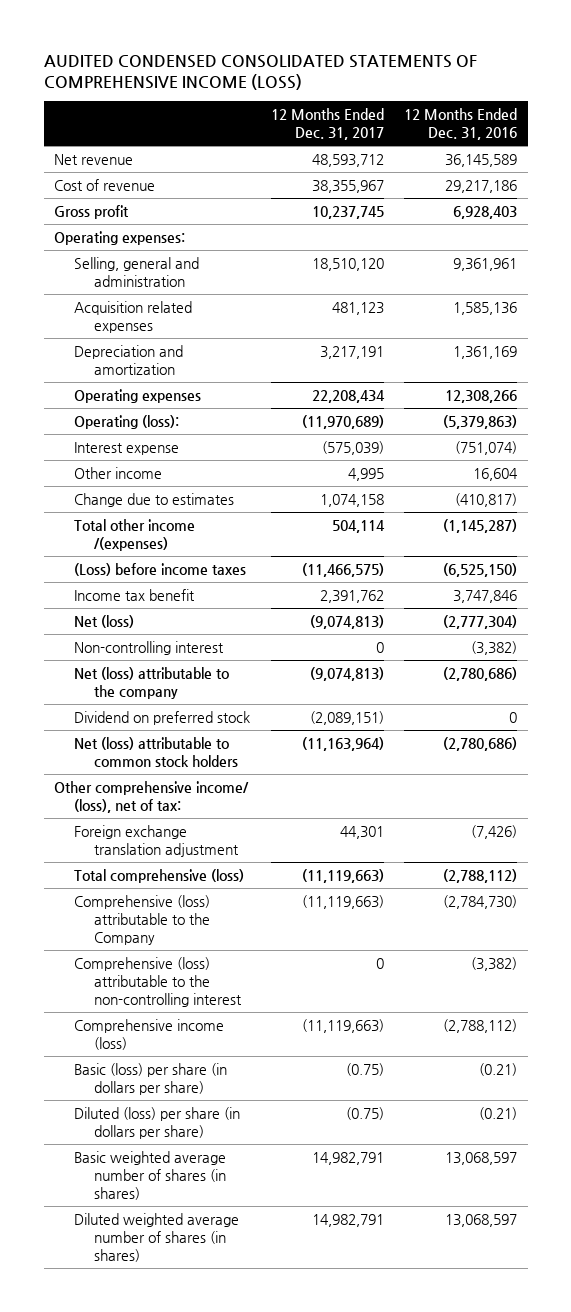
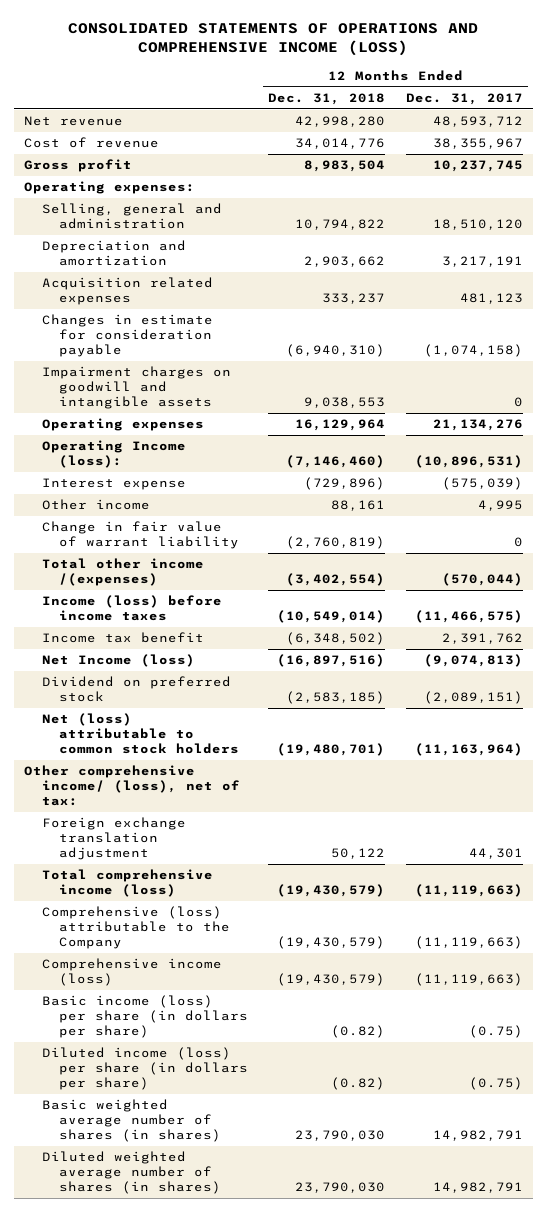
[43,54,477,91] AUDITED CONDENSED CONSOLIDATED STATEMENTS OF COMPREHENSIVE INCOME (LOSS) -> [68,23,479,57] CONSOLIDATED STATEMENTS OF OPERATIONS AND COMPREHENSIVE INCOME (LOSS)
[404,108,518,141] 12 Months Ended Dec. 31, 2016 -> none
none -> [268,92,386,105] Dec. 31, 2018
[74,300,193,333] Acquisition related expenses -> [41,277,213,306] Acquisition related expenses
none -> [41,314,213,358] Changes in estimate for consideration payable
none -> [41,366,231,410] Impairment charges on goodwill and intangible assets
[311,389,385,403] 22,208,434 -> [432,419,523,432] 21,134,276
[74,414,180,429] Operating (loss): -> [41,440,186,469] Operating Income (loss):
[301,414,384,429] (11,970,689) -> [414,455,523,469] (10,896,531)
[74,492,235,507] Change due to estimates -> none
none -> [41,521,240,550] Change in fair value of warrant liability
[331,519,385,533] 504,114 -> [441,573,523,587] (570,044)
[74,562,247,576] (Loss) before income taxes -> [41,595,222,622] Income (loss) before income taxes
[74,614,135,628] Net (loss) -> none
[74,640,225,655] Non-controlling interest -> none
[74,666,230,699] Net (loss) attributable to the company -> [41,654,195,668] Net Income (loss)
[74,868,245,883] Total comprehensive (loss) -> [41,869,213,898] Total comprehensive income (loss)
[74,956,243,1007] Comprehensive (loss) attributable to the non-controlling interest -> none
[74,1062,228,1095] Basic (loss) per share (in dollars per share) -> [41,995,249,1039] Basic income (loss) per share (in dollars per share)
[74,1106,241,1139] Diluted (loss) per share (in dollars per share) -> [41,1047,249,1091] Diluted income (loss) per share (in dollars per share)

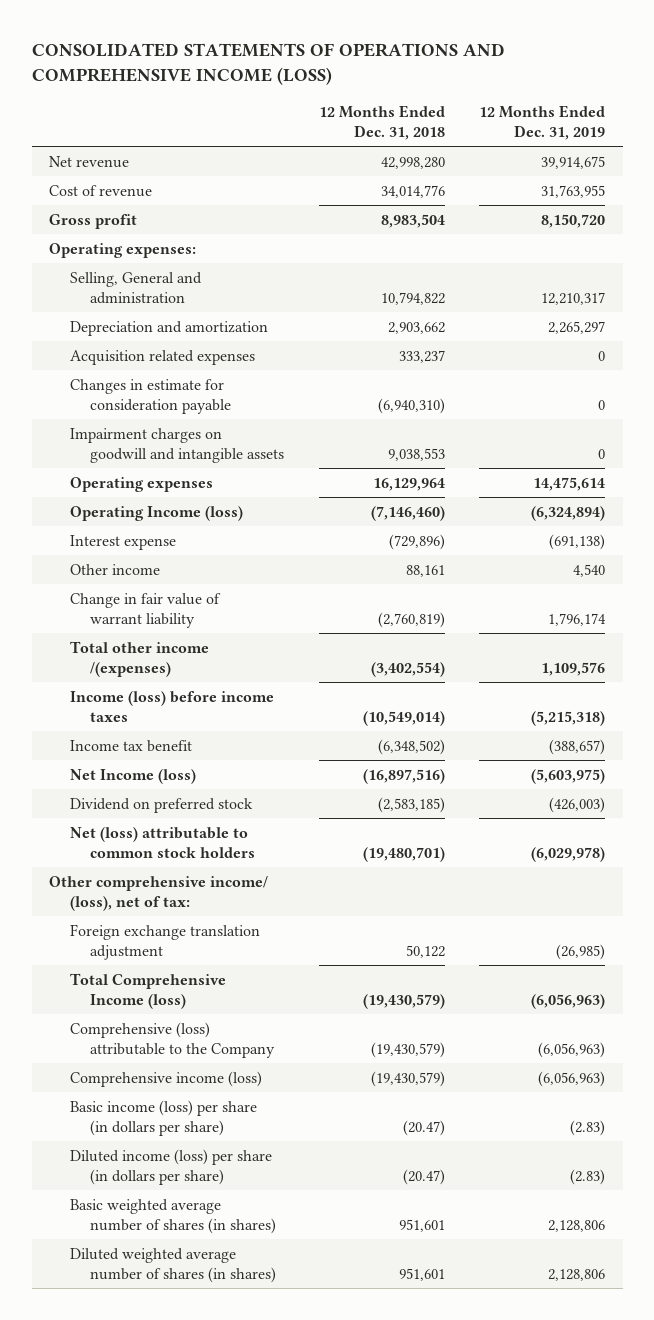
[405,92,523,105] Dec. 31, 2017 -> none
none -> [479,104,606,140] 12 Months Ended Dec. 31, 2019
[41,203,222,230] Selling, general and administration -> [69,271,202,304] Selling, General and administration
[41,440,186,469] Operating Income (loss): -> [69,505,243,521] Operating Income (loss)
[41,869,213,898] Total comprehensive income (loss) -> [69,972,226,1009] Total Comprehensive Income (loss)
[331,1025,386,1039] (0.82) -> [402,1119,445,1136] (20.47)
[331,1077,386,1091] (0.82) -> [402,1168,445,1185] (20.47)
[295,1130,386,1142] 23,790,030 -> [398,1218,445,1232] 951,601
[295,1182,386,1194] 23,790,030 -> [398,1267,445,1281] 951,601

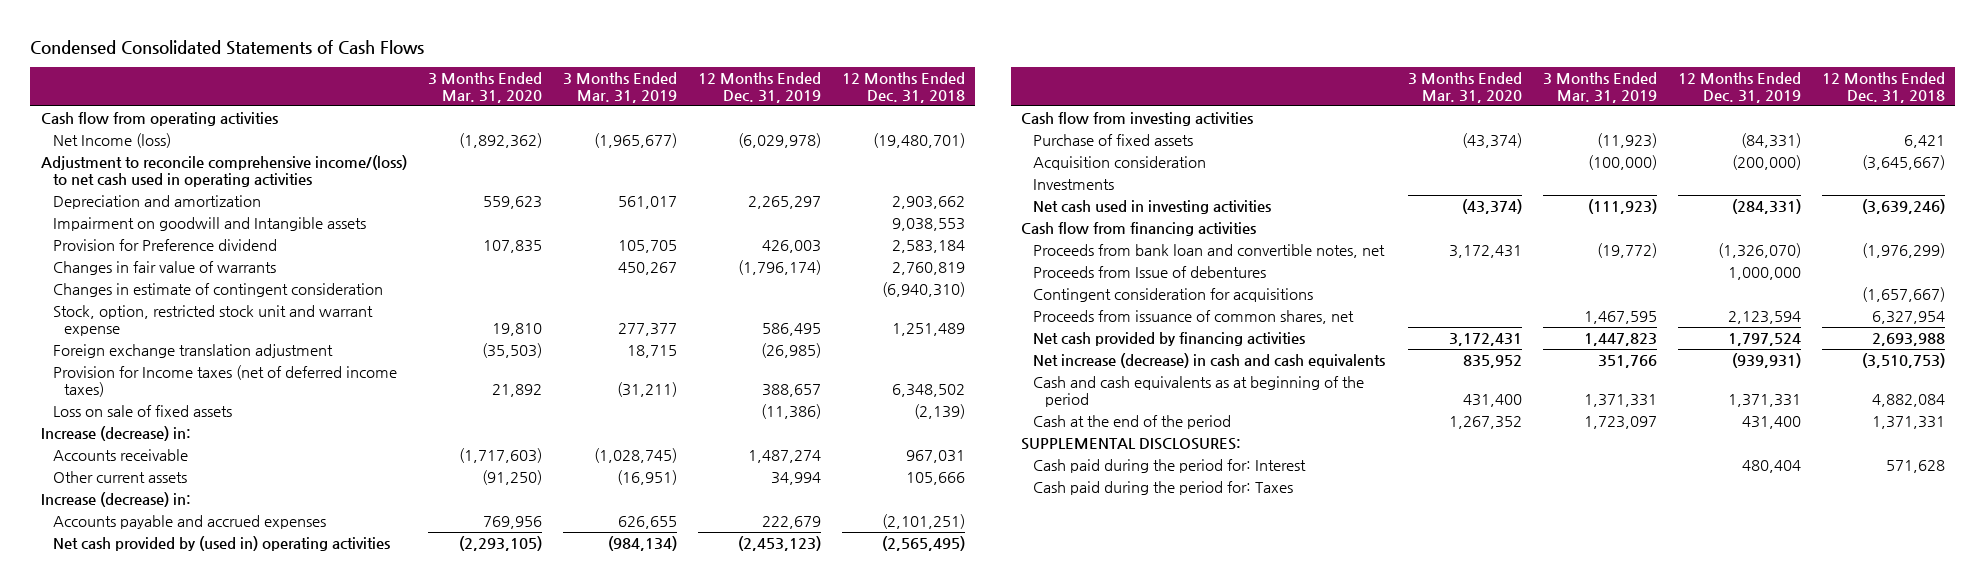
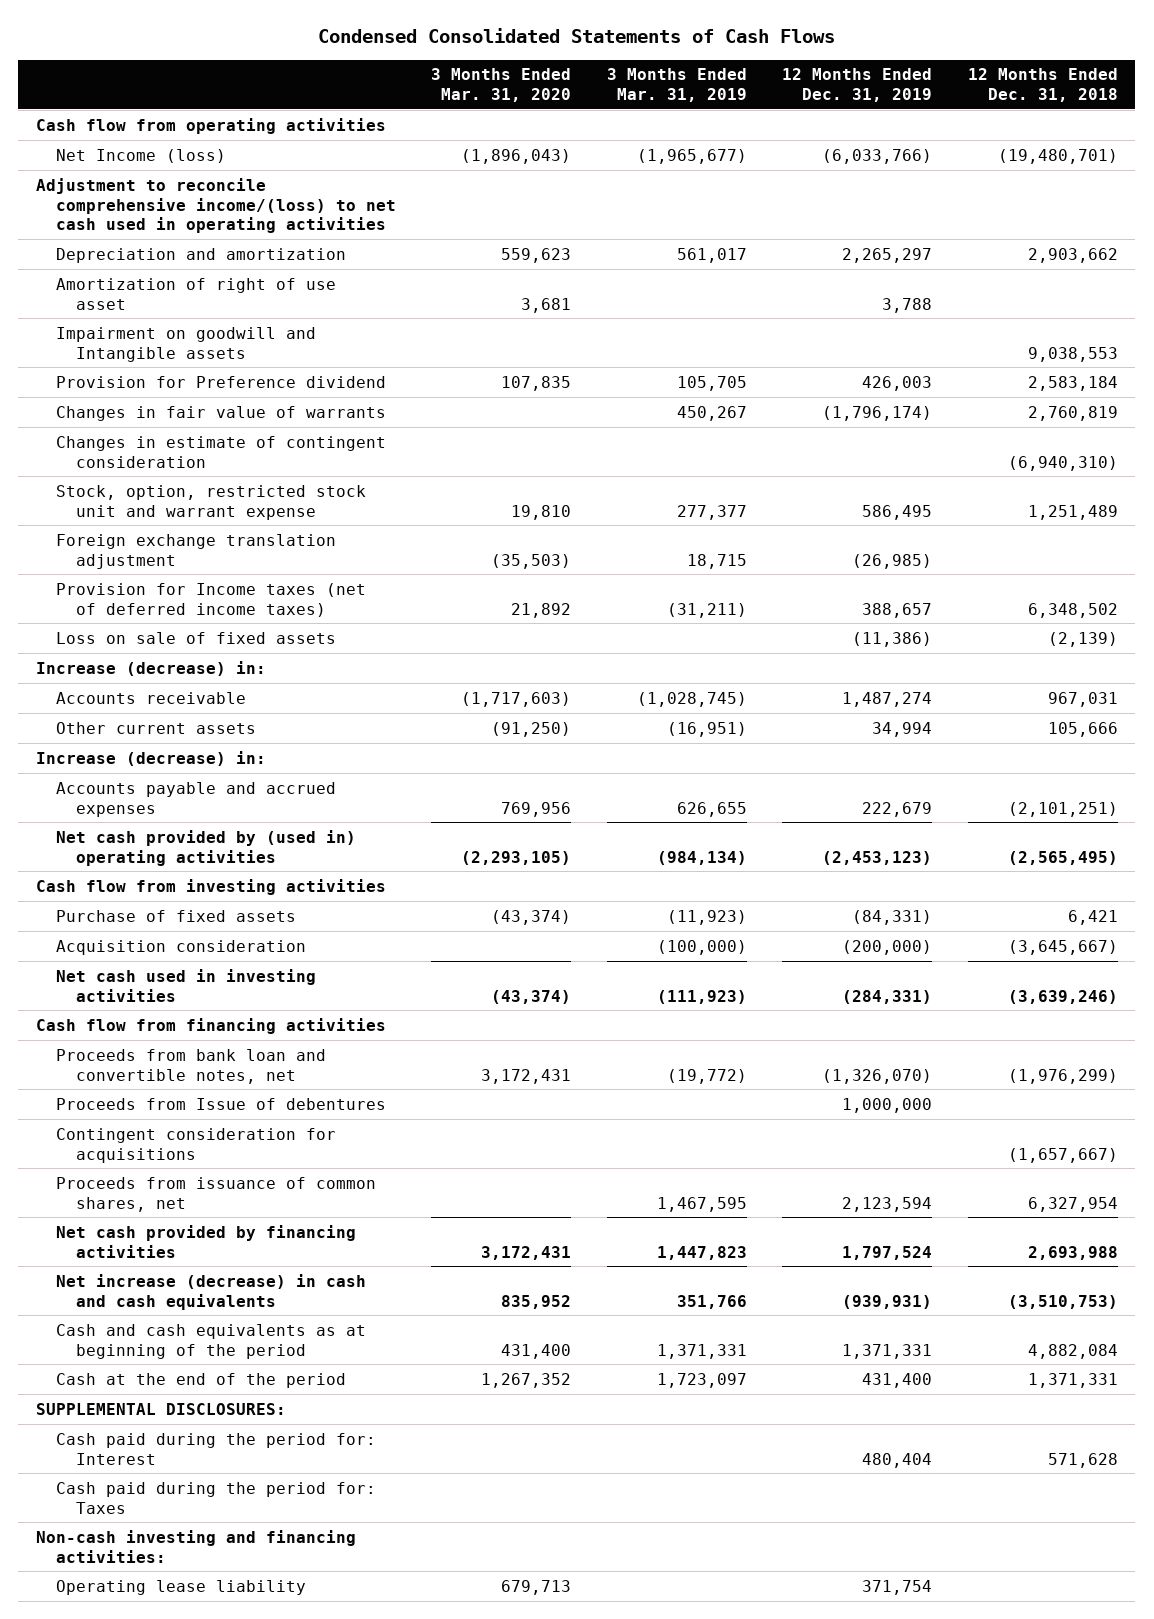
[458,132,542,148] (1,892,362) -> [461,148,572,164] (1,896,043)
[737,132,821,148] (6,029,978) -> [822,148,933,164] (6,033,766)
none -> [55,277,336,310] Amortization of right of use asset
[1032,178,1114,190] Investments -> none
none -> [35,1529,356,1563] Non-cash investing and financing activities:
none -> [55,1579,306,1595] Operating lease liability

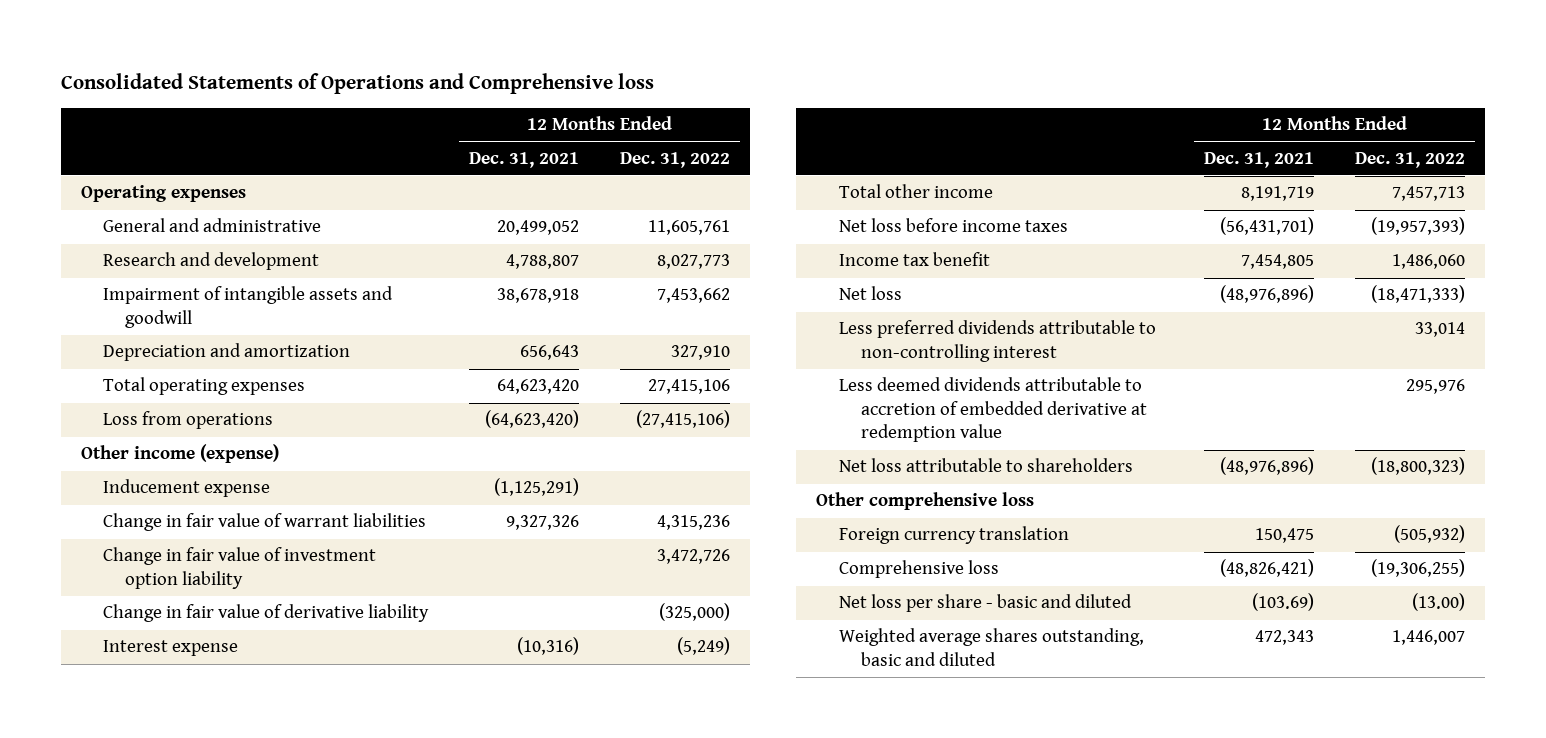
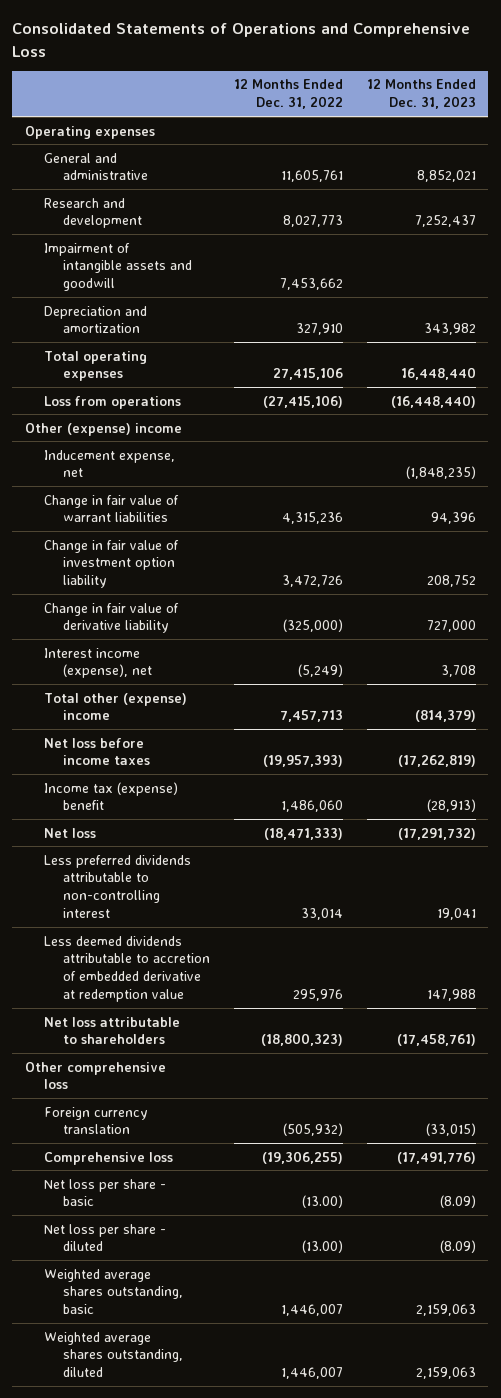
[60,73,654,95] Consolidated Statements of Operations and Comprehensive loss -> [12,23,471,57] Consolidated Statements of Operations and Comprehensive Loss
[469,151,580,168] Dec. 31, 2021 -> none
none -> [367,79,477,110] 12 Months Ended Dec. 31, 2023
[81,444,280,464] Other income (expense) -> [24,422,182,436] Other (expense) income
[103,479,271,498] Inducement expense -> [43,449,175,478] Inducement expense, net
[103,640,239,657] Interest expense -> [43,647,152,679] Interest income (expense), net
[838,184,993,199] Total other income -> [43,692,187,721] Total other (expense) income
[838,252,990,267] Income tax benefit -> [43,781,178,811] Income tax (expense) benefit
[838,594,1132,613] Net loss per share - basic and diluted -> [43,1178,166,1207] Net loss per share - basic
none -> [43,1223,166,1252] Net loss per share - diluted
[838,628,1144,666] Weighted average shares outstanding, basic and diluted -> [43,1268,183,1315] Weighted average shares outstanding, basic
none -> [43,1331,183,1378] Weighted average shares outstanding, diluted

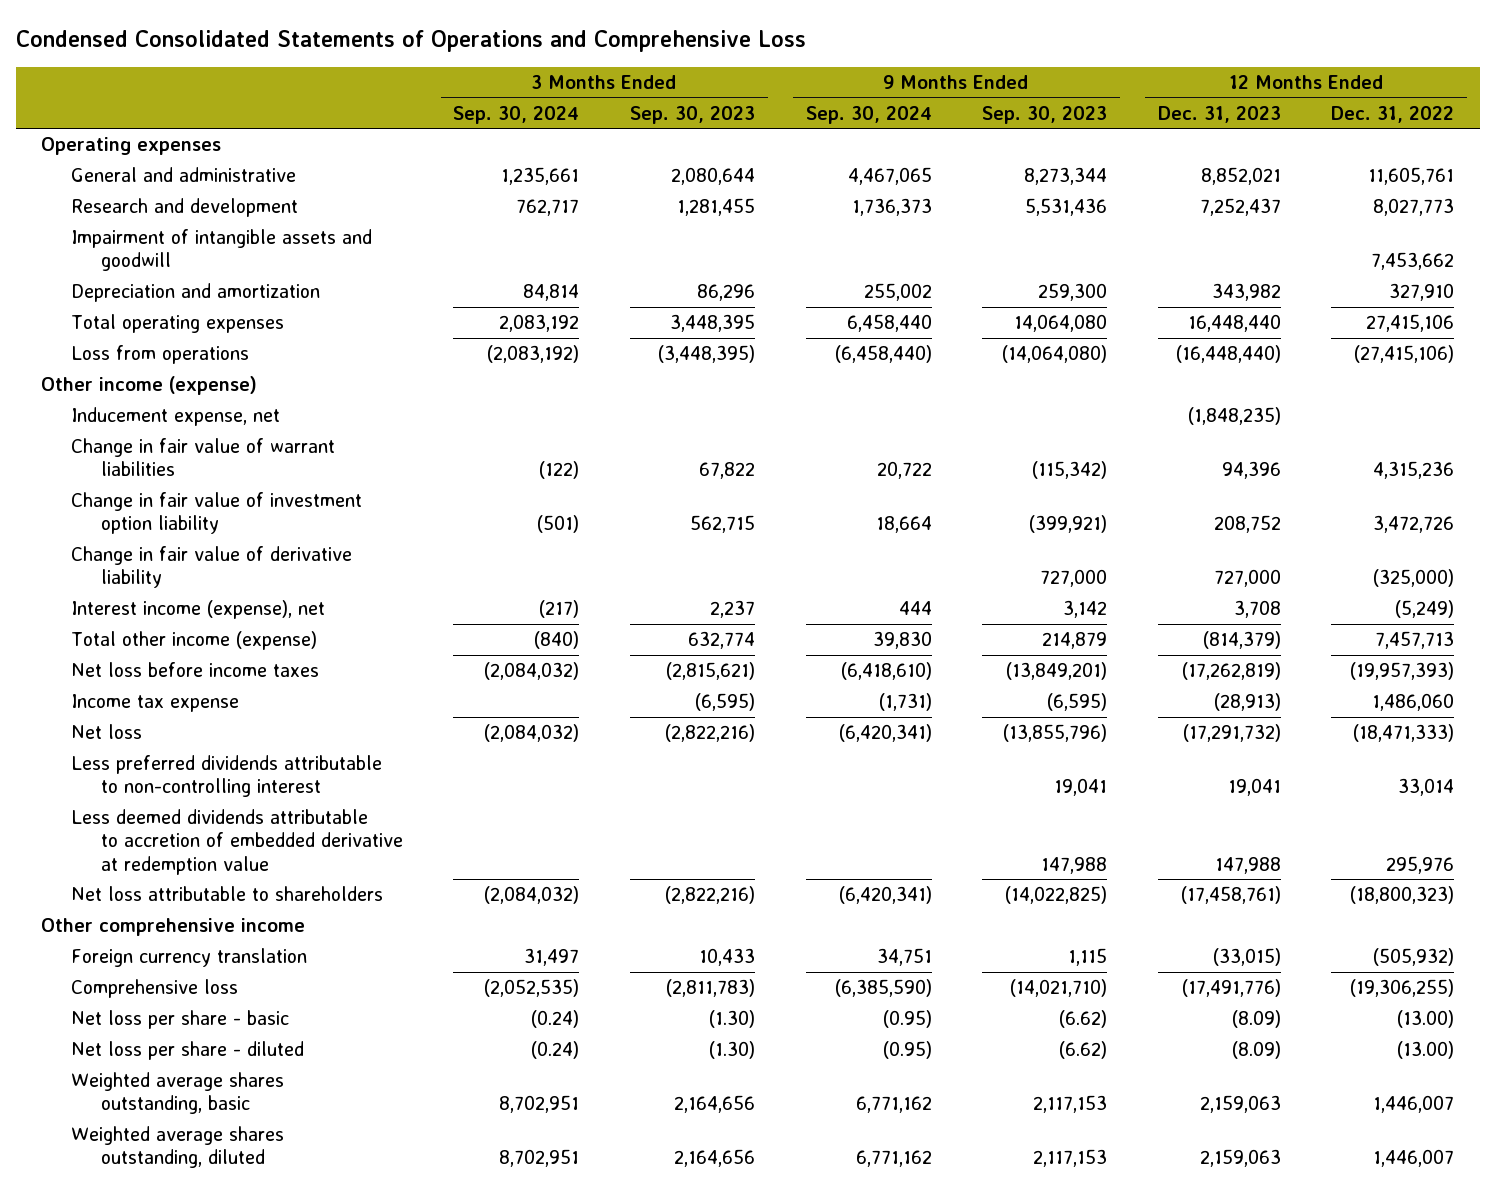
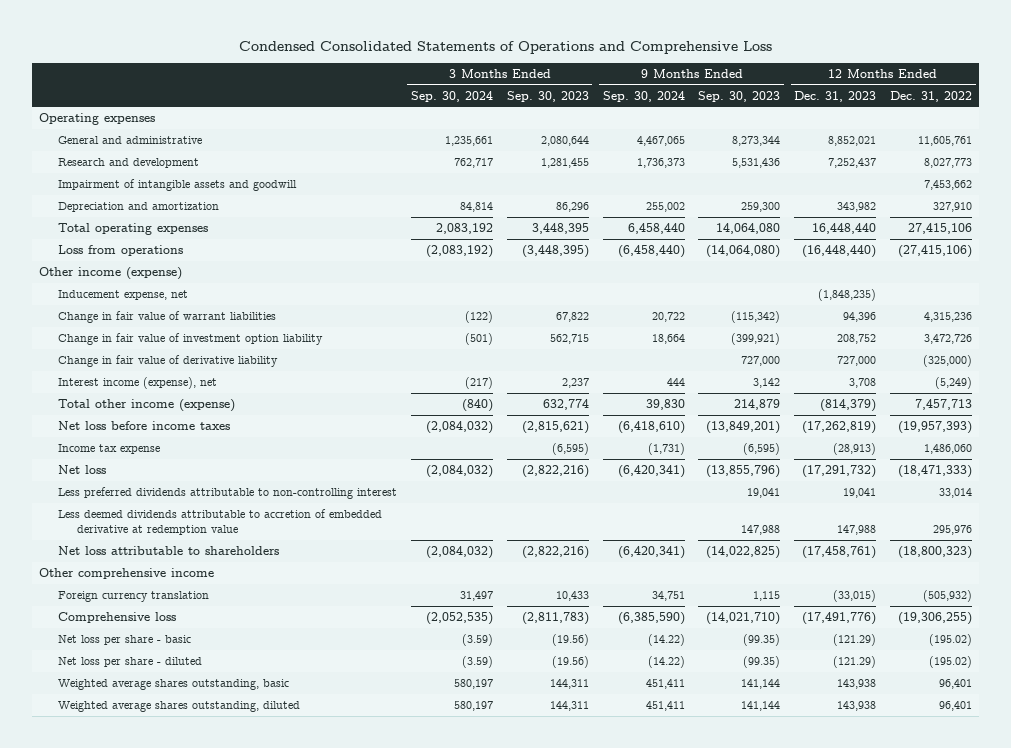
[531,1010,580,1029] (0.24) -> [461,634,493,647] (3.59)
[708,1010,755,1029] (1.30) -> [551,634,589,647] (19.56)
[882,1010,932,1029] (0.95) -> [647,634,685,647] (14.22)
[1059,1010,1108,1029] (6.62) -> [743,634,781,647] (99.35)
[1231,1010,1281,1029] (8.09) -> [833,634,877,647] (121.29)
[1397,1010,1455,1029] (13.00) -> [929,634,973,647] (195.02)
[531,1041,580,1060] (0.24) -> [461,656,493,669] (3.59)
[708,1041,755,1060] (1.30) -> [551,656,589,669] (19.56)
[882,1041,932,1060] (0.95) -> [647,656,685,669] (14.22)
[1059,1041,1108,1060] (6.62) -> [743,656,781,669] (99.35)
[1231,1041,1281,1060] (8.09) -> [833,656,877,669] (121.29)
[1397,1041,1455,1060] (13.00) -> [929,656,973,669] (195.02)
[499,1095,580,1114] 8,702,951 -> [453,679,493,690] 580,197
[673,1095,755,1114] 2,164,656 -> [549,679,589,690] 144,311
[855,1096,932,1114] 6,771,162 -> [645,679,685,690] 451,411
[1033,1095,1108,1114] 2,117,153 -> [741,679,781,690] 141,144
[1199,1095,1281,1114] 2,159,063 -> [837,679,877,690] 143,938
[1373,1095,1455,1114] 1,446,007 -> [939,679,973,690] 96,401
[499,1149,580,1168] 8,702,951 -> [453,701,493,712] 580,197
[673,1149,755,1168] 2,164,656 -> [549,701,589,712] 144,311
[855,1150,932,1168] 6,771,162 -> [645,701,685,712] 451,411
[1033,1149,1108,1168] 2,117,153 -> [741,701,781,712] 141,144
[1199,1149,1281,1168] 2,159,063 -> [837,701,877,712] 143,938
[1373,1149,1455,1168] 1,446,007 -> [939,701,973,712] 96,401

